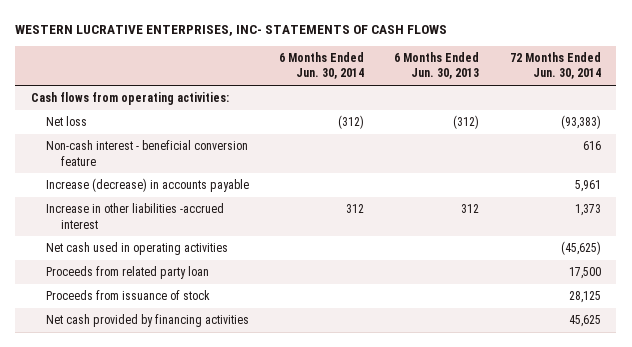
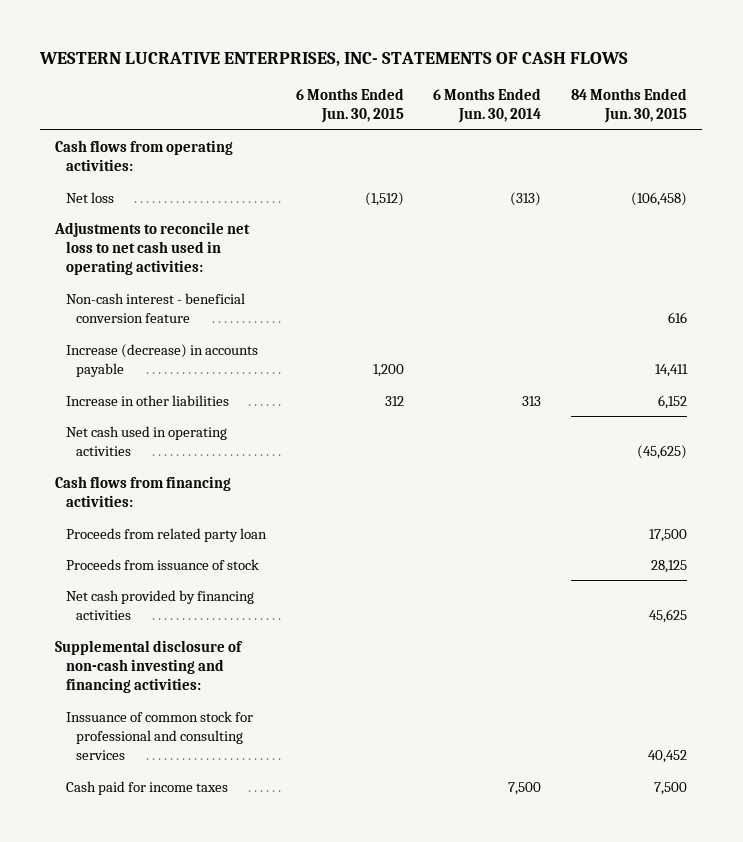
[394,51,480,80] 6 Months Ended Jun. 30, 2013 -> none
[509,51,601,80] 72 Months Ended Jun. 30, 2014 -> none
none -> [295,87,404,123] 6 Months Ended Jun. 30, 2015
none -> [571,87,688,123] 84 Months Ended Jun. 30, 2015
[338,115,365,130] (312) -> [510,191,542,206] (313)
none -> [54,221,251,276] Adjustments to reconcile net loss to net cash used in operating activities:
[45,203,224,229] Increase in other liabilities -accrued interest -> [65,394,229,406] Increase in other liabilities
[346,204,365,214] 312 -> [522,395,542,406] 313
none -> [55,475,232,508] Cash flows from financing activities:
none -> [55,639,244,694] Supplemental disclosure of non-cash investing and financing activities:
none -> [65,710,253,761] Inssuance of common stock for professional and consulting services
none -> [65,780,228,795] Cash paid for income taxes

